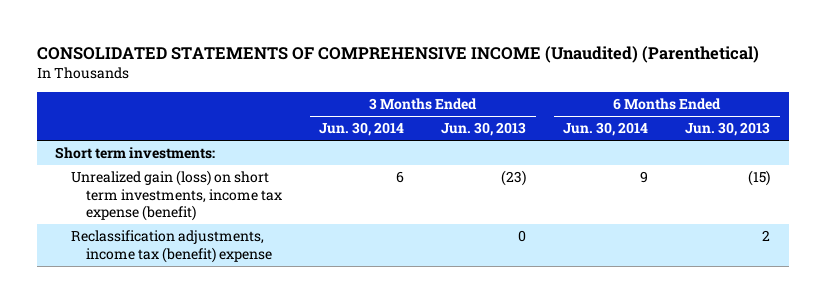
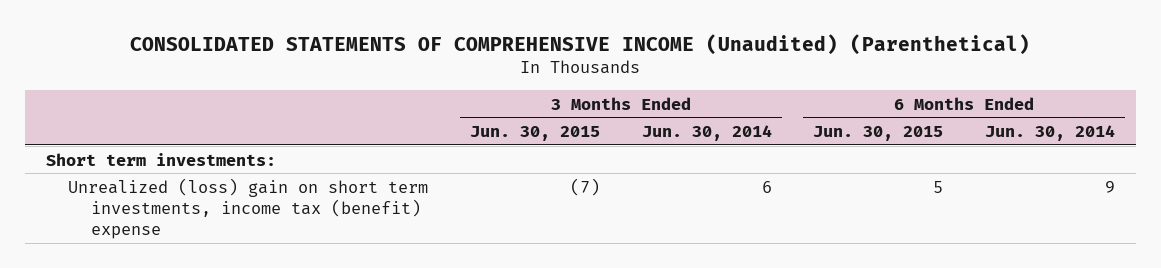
[441,122,527,137] Jun. 30, 2013 -> none
[685,122,771,137] Jun. 30, 2013 -> none
none -> [470,126,601,142] Jun. 30, 2015
none -> [813,126,944,142] Jun. 30, 2015
[70,230,273,263] Reclassification adjustments, income tax (benefit) expense -> none
[70,170,283,222] Unrealized gain (loss) on short term investments, income tax expense (benefit) -> [68,177,429,239] Unrealized (loss) gain on short term investments, income tax (benefit) expense

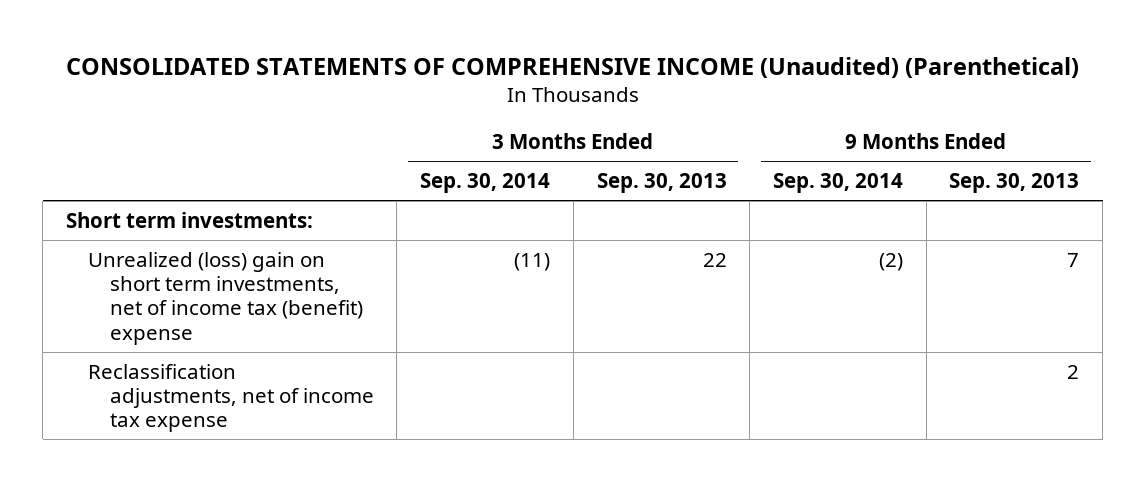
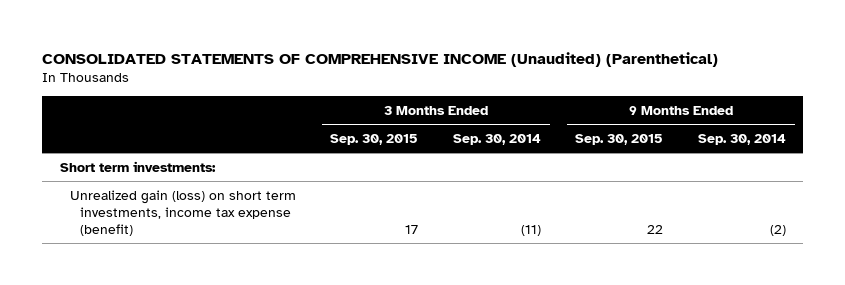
[596,173,727,194] Sep. 30, 2013 -> none
[949,173,1080,194] Sep. 30, 2013 -> none
none -> [330,134,419,146] Sep. 30, 2015
none -> [575,134,664,146] Sep. 30, 2015
[87,363,374,433] Reclassification adjustments, net of income tax expense -> none
[87,251,363,345] Unrealized (loss) gain on short term investments, net of income tax (benefit) expense -> [69,189,296,236] Unrealized gain (loss) on short term investments, income tax expense (benefit)

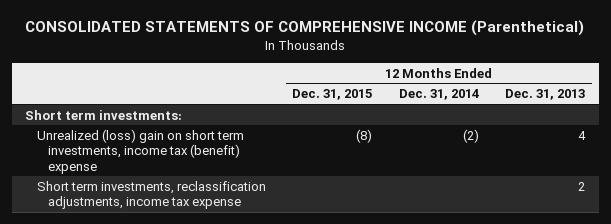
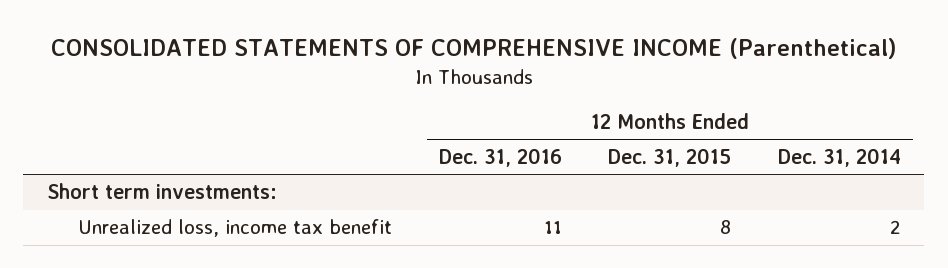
[505,89,586,101] Dec. 31, 2013 -> none
none -> [438,147,562,167] Dec. 31, 2016
[36,180,266,210] Short term investments, reclassification adjustments, income tax expense -> none
[36,128,244,174] Unrealized (loss) gain on short term investments, income tax (benefit) expense -> [78,219,393,238] Unrealized loss, income tax benefit
[356,128,373,143] (8) -> [720,220,732,235] 8
[462,128,479,143] (2) -> [890,220,902,235] 2

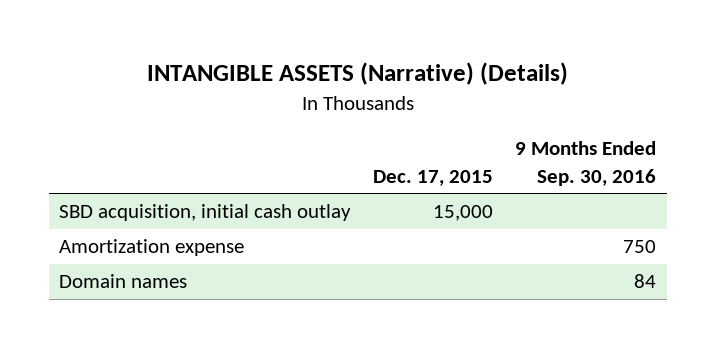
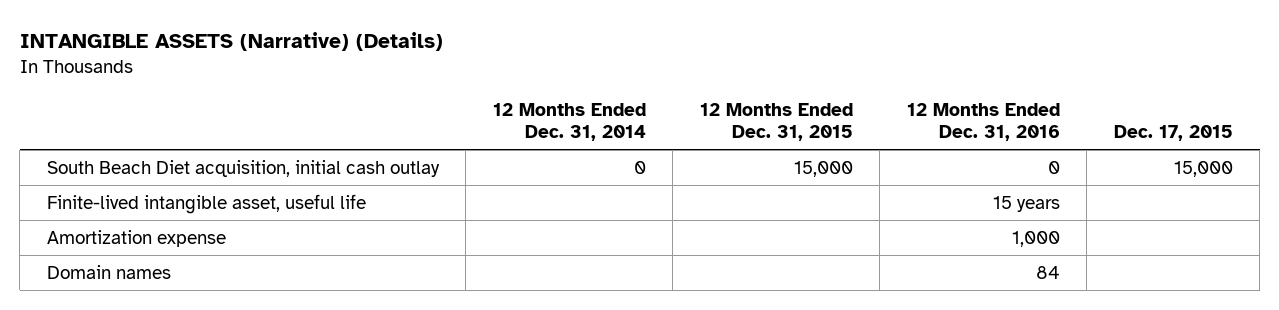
[514,141,656,186] 9 Months Ended Sep. 30, 2016 -> none
none -> [492,102,646,142] 12 Months Ended Dec. 31, 2014
none -> [699,102,853,142] 12 Months Ended Dec. 31, 2015
none -> [906,102,1060,142] 12 Months Ended Dec. 31, 2016
[59,204,352,222] SBD acquisition, initial cash outlay -> [46,159,440,177] South Beach Diet acquisition, initial cash outlay
none -> [46,193,366,214] Finite-lived intangible asset, useful life

